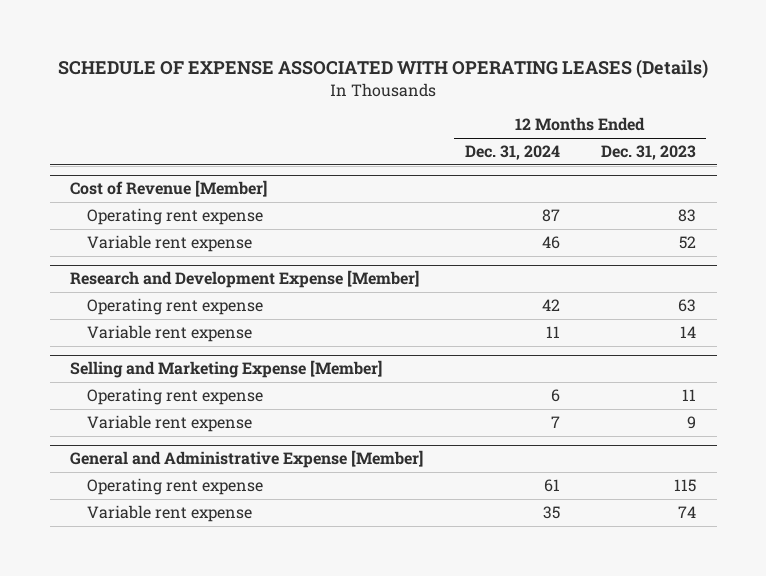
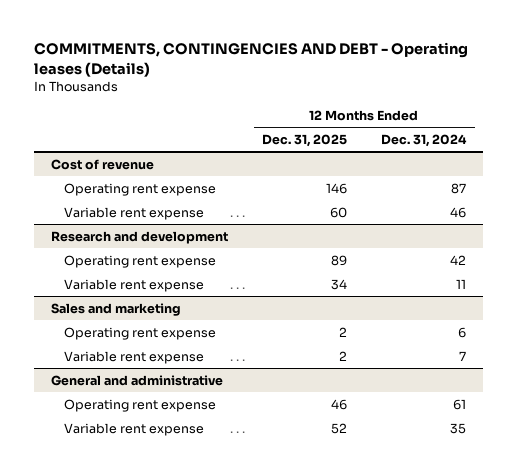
[58,59,709,79] SCHEDULE OF EXPENSE ASSOCIATED WITH OPERATING LEASES (Details) -> [33,41,468,77] COMMITMENTS, CONTINGENCIES AND DEBT - Operating leases (Details)
[601,145,697,161] Dec. 31, 2023 -> none
none -> [262,134,348,148] Dec. 31, 2025
[70,180,268,198] Cost of Revenue [Member] -> [51,158,155,170] Cost of revenue
[70,270,420,289] Research and Development Expense [Member] -> [51,230,229,244] Research and development
[70,360,383,379] Selling and Marketing Expense [Member] -> [51,302,182,316] Sales and marketing
[70,450,424,469] General and Administrative Expense [Member] -> [51,374,224,386] General and administrative

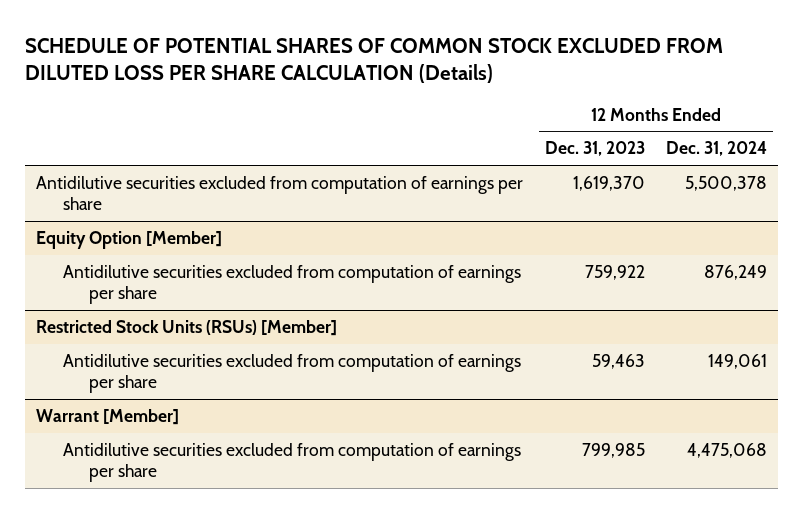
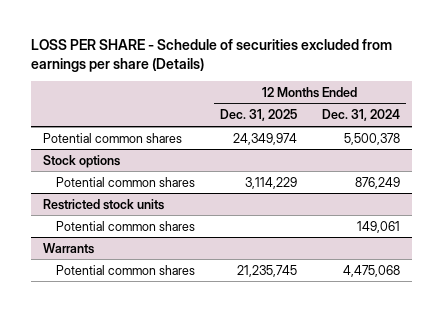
[25,37,724,83] SCHEDULE OF POTENTIAL SHARES OF COMMON STOCK EXCLUDED FROM DILUTED LOSS PER SHARE CALCULATION (Details) -> [30,38,392,73] LOSS PER SHARE - Schedule of securities excluded from earnings per share (Details)
[544,141,645,157] Dec. 31, 2023 -> none
none -> [220,109,298,122] Dec. 31, 2025
[36,176,524,210] Antidilutive securities excluded from computation of earnings per share -> [43,132,183,143] Potential common shares
[36,231,223,250] Equity Option [Member] -> [43,154,121,168] Stock options
[62,265,521,304] Antidilutive securities excluded from computation of earnings per share -> [56,176,196,187] Potential common shares
[36,320,338,337] Restricted Stock Units (RSUs) [Member] -> [43,198,165,210] Restricted stock units
[62,354,521,393] Antidilutive securities excluded from computation of earnings per share -> [56,220,196,231] Potential common shares
[36,409,180,426] Warrant [Member] -> [43,242,95,254] Warrants
[62,443,521,482] Antidilutive securities excluded from computation of earnings per share -> [56,264,196,275] Potential common shares

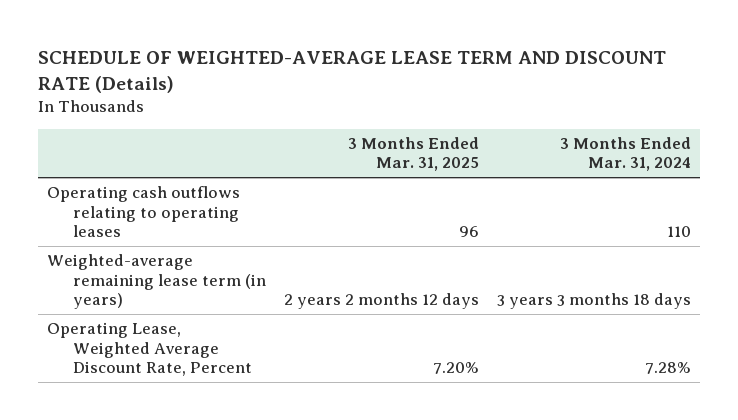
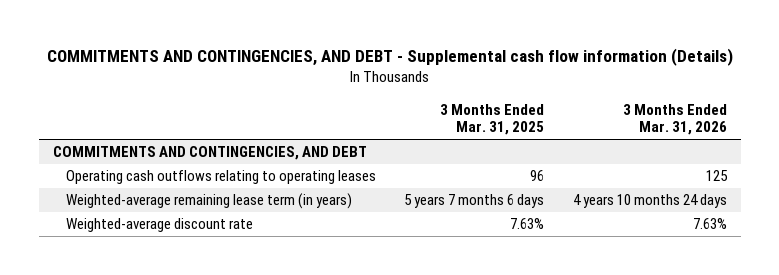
[37,50,666,93] SCHEDULE OF WEIGHTED-AVERAGE LEASE TERM AND DISCOUNT RATE (Details) -> [46,47,733,66] COMMITMENTS AND CONTINGENCIES, AND DEBT - Supplemental cash flow information (Details)
[560,137,692,172] 3 Months Ended Mar. 31, 2024 -> none
none -> [622,103,727,136] 3 Months Ended Mar. 31, 2026
none -> [52,146,367,161] COMMITMENTS AND CONTINGENCIES, AND DEBT
[284,293,480,310] 2 years 2 months 12 days -> [404,194,545,209] 5 years 7 months 6 days
[46,322,253,377] Operating Lease, Weighted Average Discount Rate, Percent -> [66,218,254,233] Weighted-average discount rate
[433,362,480,375] 7.20% -> [510,218,545,230] 7.63%

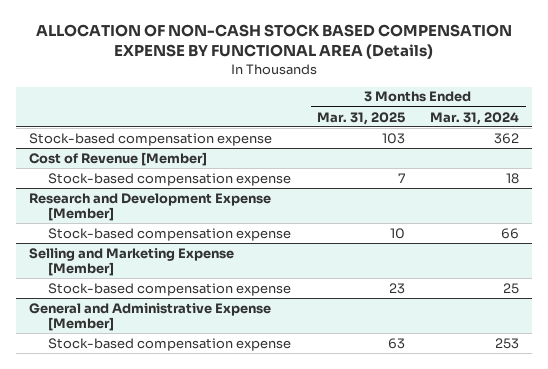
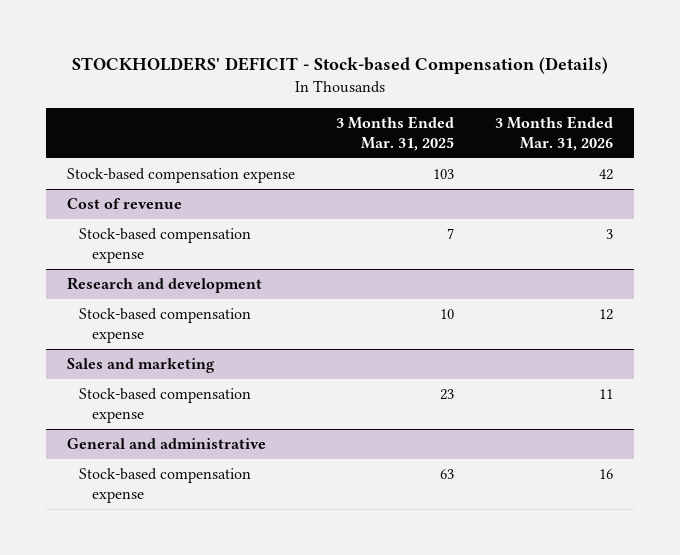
[36,24,513,60] ALLOCATION OF NON-CASH STOCK BASED COMPENSATION EXPENSE BY FUNCTIONAL AREA (Details) -> [71,57,608,75] STOCKHOLDERS' DEFICIT - Stock-based Compensation (Details)
[430,111,520,125] Mar. 31, 2024 -> none
none -> [495,115,614,152] 3 Months Ended Mar. 31, 2026
[29,151,208,166] Cost of Revenue [Member] -> [66,198,182,210] Cost of revenue
[29,192,272,222] Research and Development Expense [Member] -> [66,277,262,294] Research and development
[29,247,235,277] Selling and Marketing Expense [Member] -> [66,358,215,374] Sales and marketing
[29,302,272,332] General and Administrative Expense [Member] -> [66,438,266,450] General and administrative

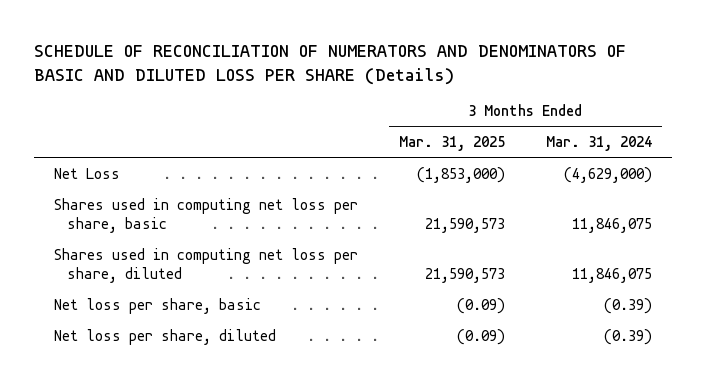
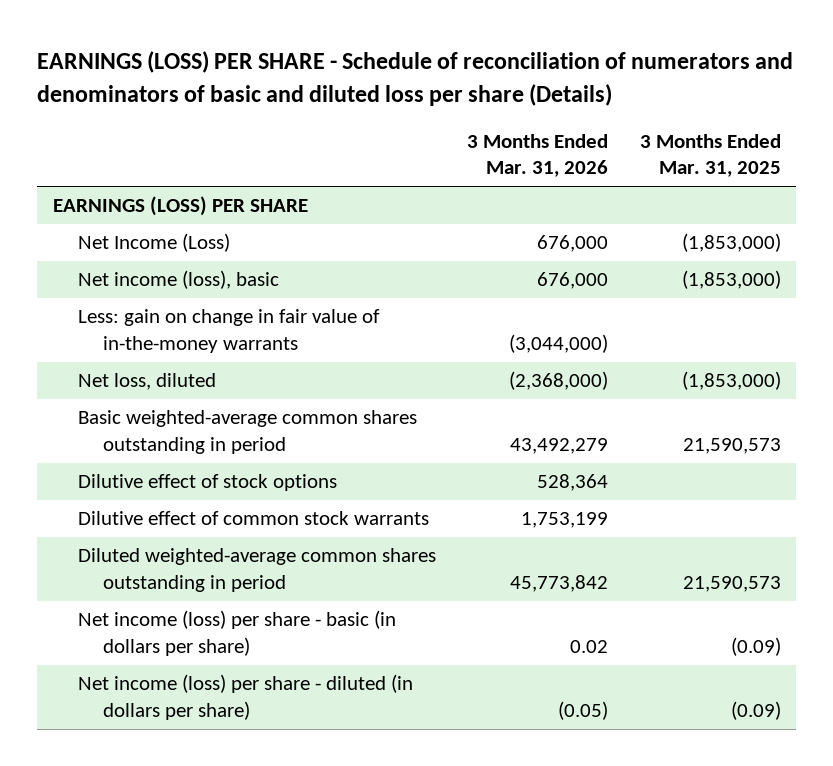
[33,45,626,85] SCHEDULE OF RECONCILIATION OF NUMERATORS AND DENOMINATORS OF BASIC AND DILUTED LOSS PER SHARE (Details) -> [36,51,793,106] EARNINGS (LOSS) PER SHARE - Schedule of reconciliation of numerators and denominators of basic and diluted loss per share (Details)
[545,136,652,152] Mar. 31, 2024 -> none
none -> [467,133,609,178] 3 Months Ended Mar. 31, 2026
none -> [52,196,308,217] EARNINGS (LOSS) PER SHARE
[54,167,121,179] Net Loss -> [77,233,230,253] Net Income (Loss)
none -> [77,270,279,290] Net income (loss), basic
none -> [77,309,380,353] Less: gain on change in fair value of in-the-money warrants
none -> [77,373,216,391] Net loss, diluted
[54,197,359,233] Shares used in computing net loss per share, basic -> [77,410,417,454] Basic weighted-average common shares outstanding in period
none -> [77,474,337,492] Dilutive effect of stock options
none -> [77,511,429,526] Dilutive effect of common stock warrants
[54,247,359,283] Shares used in computing net loss per share, diluted -> [77,548,436,592] Diluted weighted-average common shares outstanding in period
[54,297,262,314] Net loss per share, basic -> [77,610,396,656] Net income (loss) per share - basic (in dollars per share)
[54,328,277,345] Net loss per share, diluted -> [77,674,413,720] Net income (loss) per share - diluted (in dollars per share)

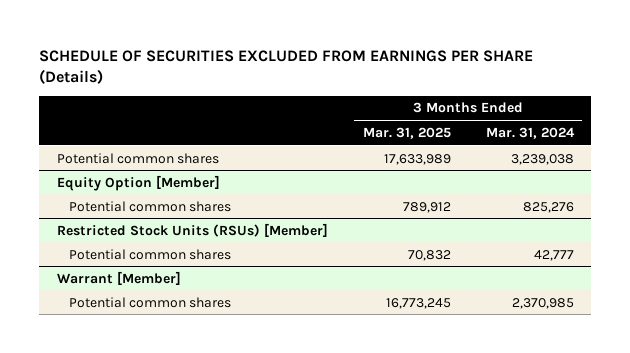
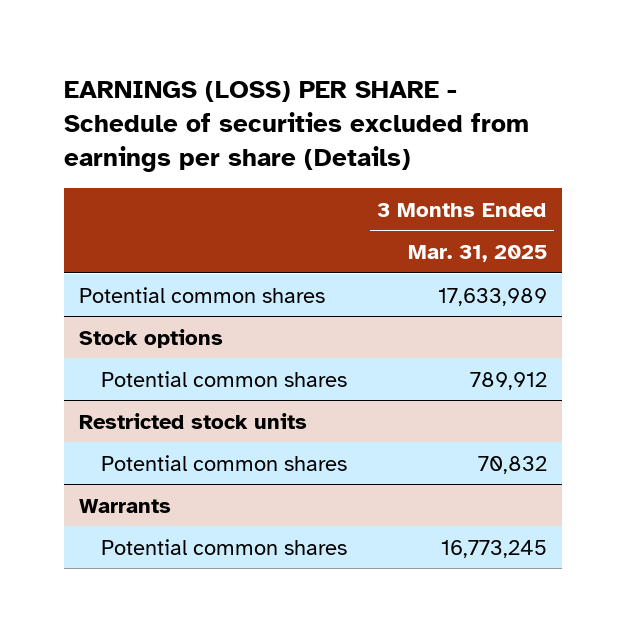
[39,49,534,85] SCHEDULE OF SECURITIES EXCLUDED FROM EARNINGS PER SHARE (Details) -> [63,81,529,173] EARNINGS (LOSS) PER SHARE - Schedule of securities excluded from earnings per share (Details)
[485,126,575,139] Mar. 31, 2024 -> none
[56,174,220,191] Equity Option [Member] -> [79,328,224,348] Stock options
[56,222,328,237] Restricted Stock Units (RSUs) [Member] -> [79,412,308,429] Restricted stock units
[56,270,181,285] Warrant [Member] -> [79,498,172,513] Warrants

